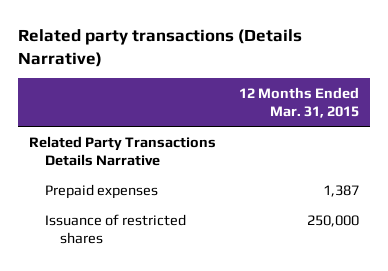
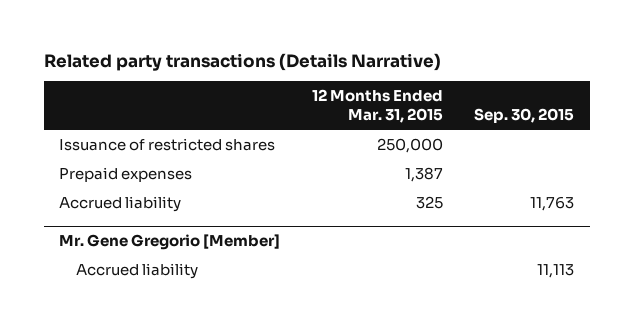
none -> [473,108,574,124] Sep. 30, 2015
[29,135,217,167] Related Party Transactions Details Narrative -> none
[44,183,158,199] Prepaid expenses -> [59,166,193,182] Prepaid expenses
none -> [59,195,182,212] Accrued liability
none -> [59,234,281,251] Mr. Gene Gregorio [Member]
none -> [75,262,198,279] Accrued liability

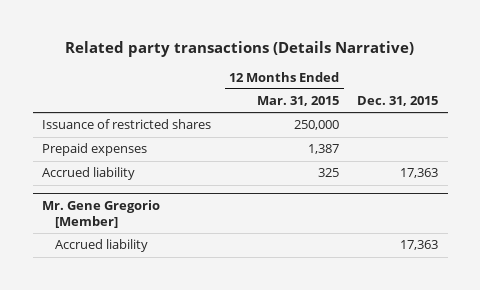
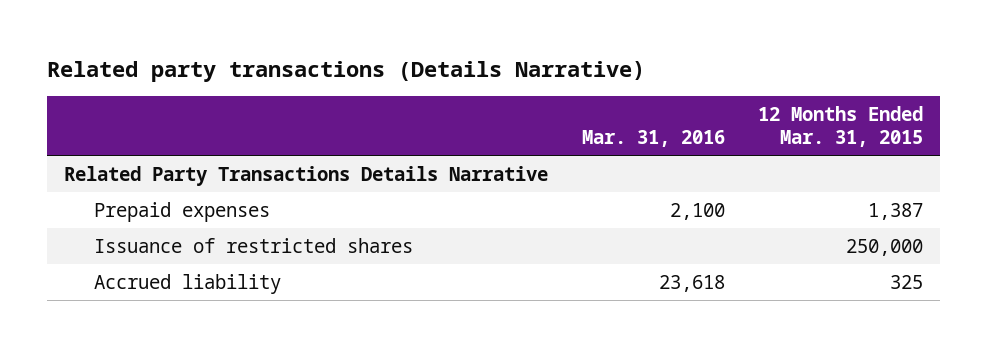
[357,96,439,107] Dec. 31, 2015 -> none
none -> [581,130,725,148] Mar. 31, 2016
none -> [64,165,549,186] Related Party Transactions Details Narrative
[41,119,211,130] Issuance of restricted shares -> [94,237,414,253] Issuance of restricted shares
[41,199,160,229] Mr. Gene Gregorio [Member] -> none
[55,239,149,253] Accrued liability -> none

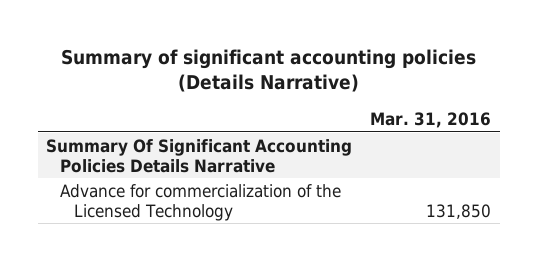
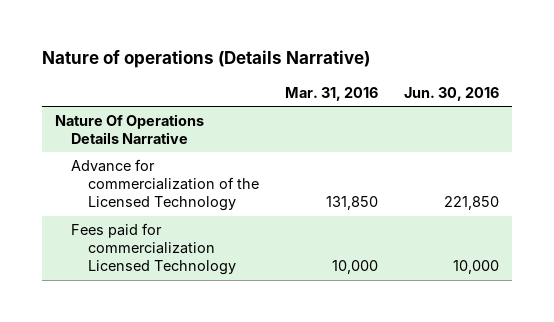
[60,48,476,93] Summary of significant accounting policies (Details Narrative) -> [41,50,370,69] Nature of operations (Details Narrative)
none -> [403,86,499,101] Jun. 30, 2016
[46,138,353,173] Summary Of Significant Accounting Policies Details Narrative -> none
none -> [54,113,204,145] Nature Of Operations Details Narrative
none -> [71,222,237,276] Fees paid for commercialization Licensed Technology

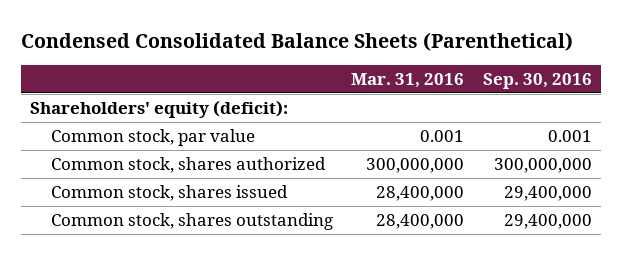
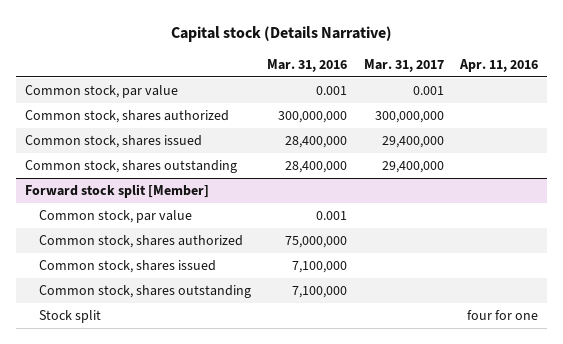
[21,31,574,51] Condensed Consolidated Balance Sheets (Parenthetical) -> [170,25,392,42] Capital stock (Details Narrative)
[482,72,592,89] Sep. 30, 2016 -> none
none -> [363,58,444,72] Mar. 31, 2017
none -> [459,58,539,72] Apr. 11, 2016
[30,100,289,119] Shareholders' equity (deficit): -> none
none -> [24,184,209,199] Forward stock split [Member]
none -> [38,210,192,224] Common stock, par value
none -> [38,235,243,249] Common stock, shares authorized
none -> [38,260,216,274] Common stock, shares issued
none -> [38,285,251,299] Common stock, shares outstanding
none -> [38,310,101,324] Stock split

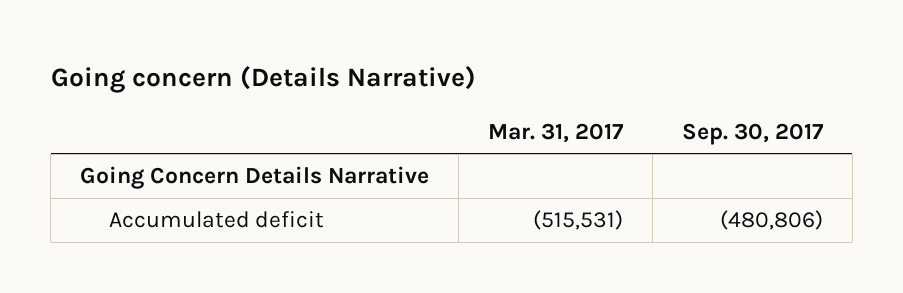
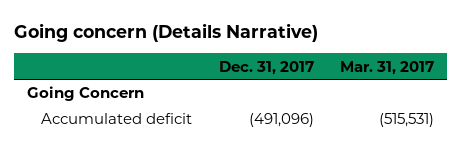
[681,122,824,145] Sep. 30, 2017 -> none
none -> [218,60,314,75] Dec. 31, 2017
[80,166,430,190] Going Concern Details Narrative -> [27,86,145,102] Going Concern

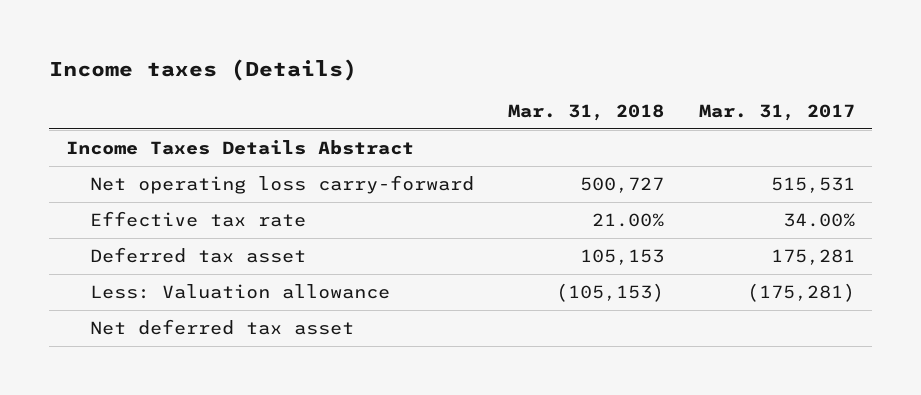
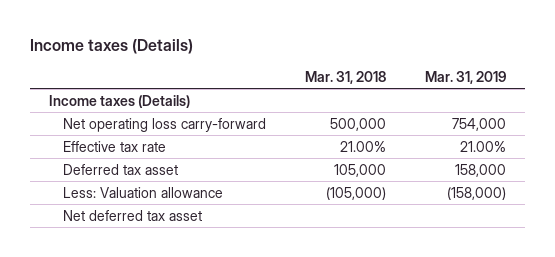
[699,104,856,122] Mar. 31, 2017 -> none
none -> [424,70,506,84] Mar. 31, 2019
[66,139,415,155] Income Taxes Details Abstract -> [49,94,191,108] Income taxes (Details)
[580,176,665,193] 500,727 -> [330,117,387,131] 500,000
[580,248,665,265] 105,153 -> [334,163,387,177] 105,000
[556,282,665,302] (105,153) -> [326,186,387,200] (105,000)

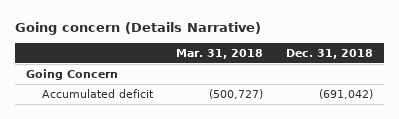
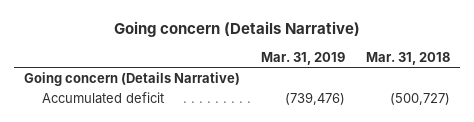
[285,48,373,59] Dec. 31, 2018 -> none
none -> [261,52,346,66] Mar. 31, 2019
[26,69,119,81] Going Concern -> [24,71,241,86] Going concern (Details Narrative)

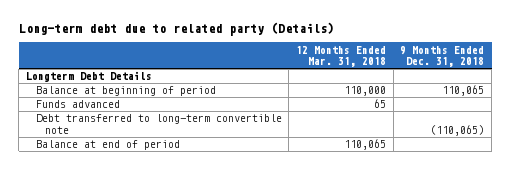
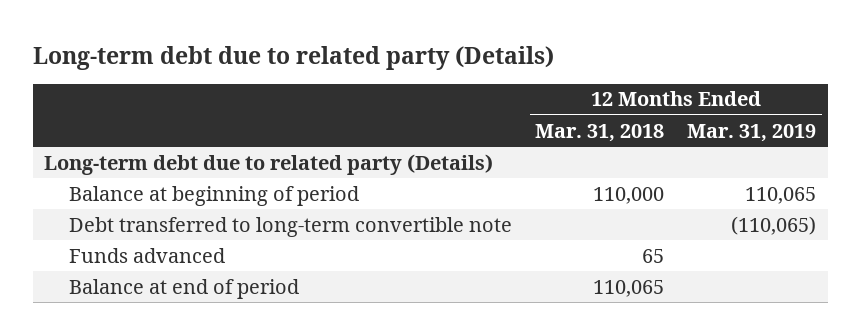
[400,45,485,68] 9 Months Ended Dec. 31, 2018 -> none
none -> [687,123,817,142] Mar. 31, 2019
[25,71,152,83] Longterm Debt Details -> [44,153,494,175] Long-term debt due to related party (Details)
[35,100,120,109] Funds advanced -> [69,247,226,263] Funds advanced

